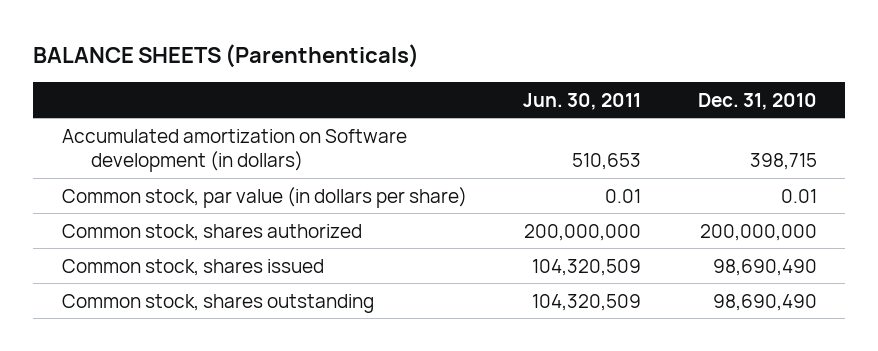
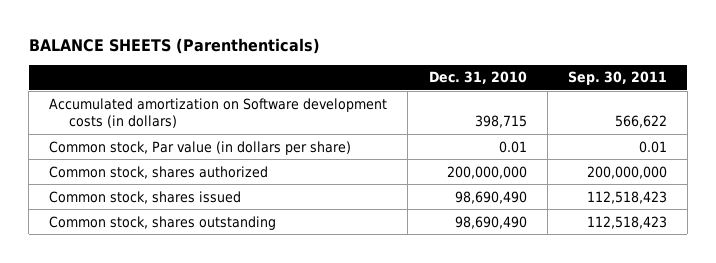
[523,92,642,110] Jun. 30, 2011 -> none
none -> [567,71,667,86] Sep. 30, 2011
[61,128,407,172] Accumulated amortization on Software development (in dollars) -> [49,97,388,129] Accumulated amortization on Software development costs (in dollars)
[61,186,467,208] Common stock, par value (in dollars per share) -> [49,140,352,155] Common stock, Par value (in dollars per share)

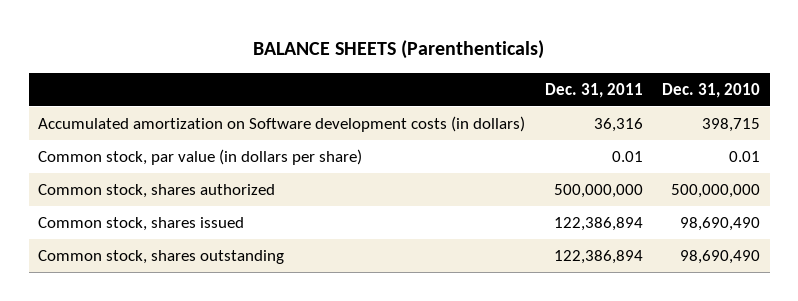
[567,71,667,86] Sep. 30, 2011 -> none
none -> [544,82,643,98] Dec. 31, 2011
[49,140,352,155] Common stock, Par value (in dollars per share) -> [38,149,363,166] Common stock, par value (in dollars per share)
[446,165,527,179] 200,000,000 -> [671,184,761,199] 500,000,000

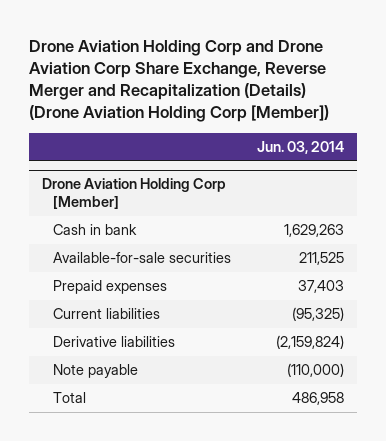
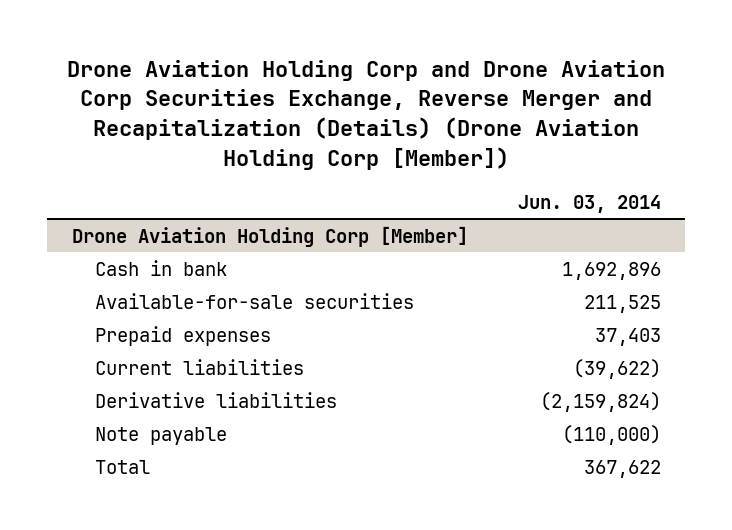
[29,39,330,123] Drone Aviation Holding Corp and Drone Aviation Corp Share Exchange, Reverse Merger and Recapitalization (Details) (Drone Aviation Holding Corp [Member]) -> [67,59,666,170] Drone Aviation Holding Corp and Drone Aviation Corp Securities Exchange, Reverse Merger and Recapitalization (Details) (Drone Aviation Holding Corp [Member])
[283,224,344,238] 1,629,263 -> [561,261,661,280] 1,692,896
[291,307,344,322] (95,325) -> [572,358,661,379] (39,622)
[291,392,344,406] 486,958 -> [583,459,661,478] 367,622

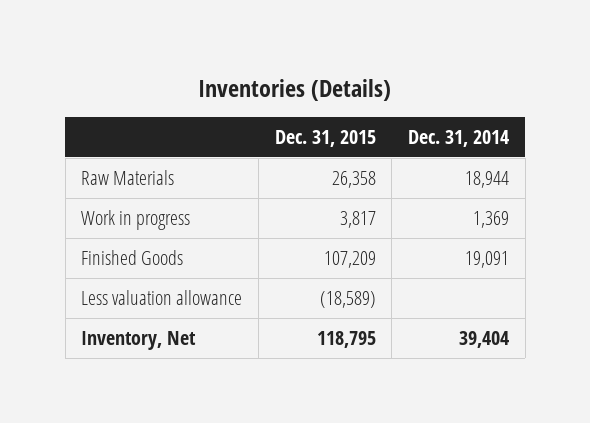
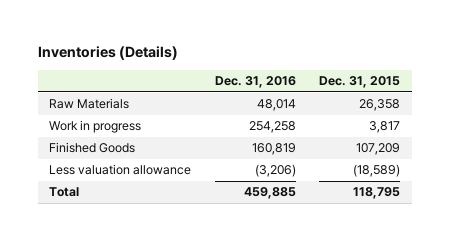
[408,129,510,147] Dec. 31, 2014 -> none
none -> [214,76,296,89] Dec. 31, 2016
[81,331,197,351] Inventory, Net -> [49,187,80,198] Total

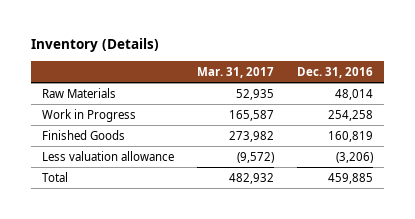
[37,46,178,61] Inventories (Details) -> [31,38,160,53] Inventory (Details)
[319,76,401,89] Dec. 31, 2015 -> none
none -> [197,66,275,78] Mar. 31, 2017
[49,120,142,134] Work in progress -> [42,108,137,122] Work in Progress

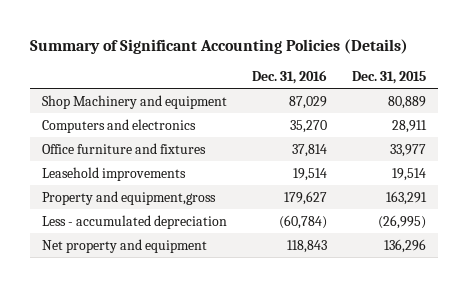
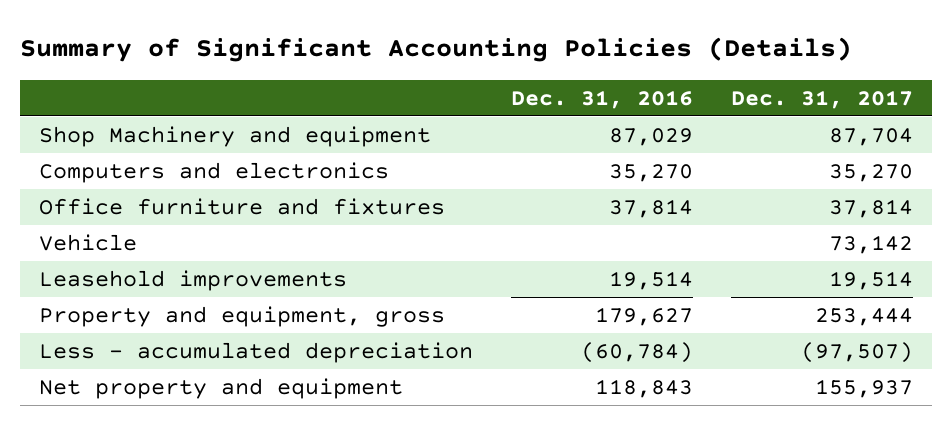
[351,70,426,84] Dec. 31, 2015 -> none
none -> [731,89,914,109] Dec. 31, 2017
none -> [39,233,138,251] Vehicle
[42,190,217,205] Property and equipment,gross -> [39,305,446,327] Property and equipment, gross

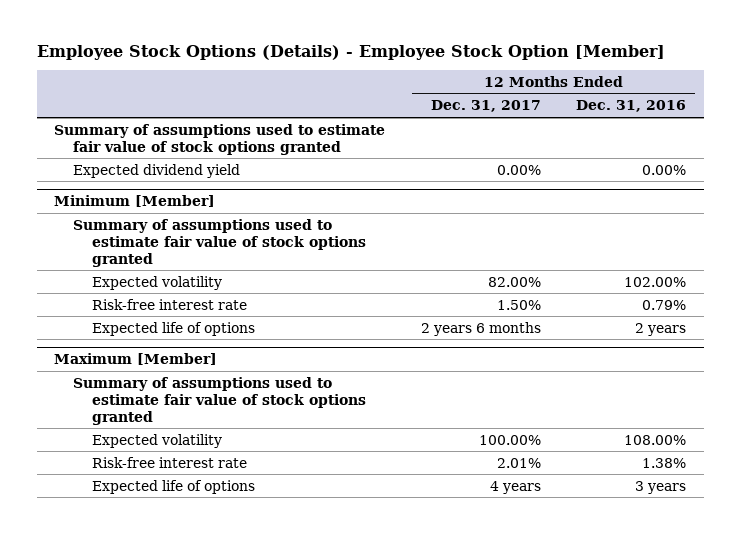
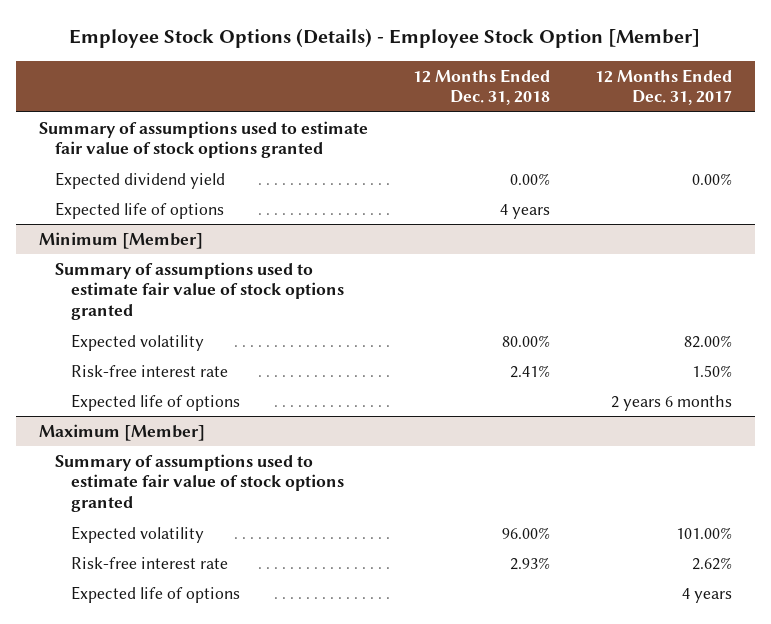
[576,100,687,113] Dec. 31, 2016 -> none
none -> [412,68,550,106] 12 Months Ended Dec. 31, 2018
none -> [54,201,224,219] Expected life of options
[478,434,541,445] 100.00% -> [676,526,733,539] 101.00%
[496,457,541,468] 2.01% -> [692,556,733,570] 2.62%

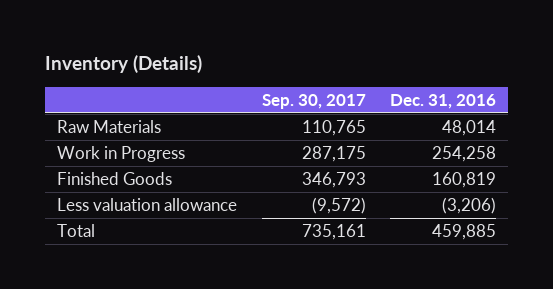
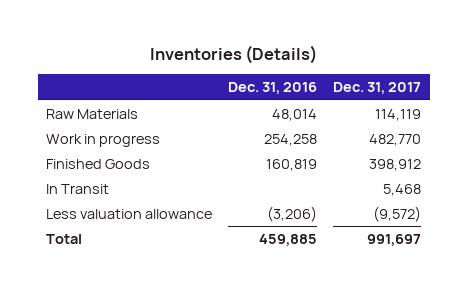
[45,55,203,74] Inventory (Details) -> [149,45,317,65] Inventories (Details)
[261,93,366,109] Sep. 30, 2017 -> none
none -> [333,82,422,95] Dec. 31, 2017
[57,145,186,162] Work in Progress -> [45,133,160,147] Work in progress
none -> [45,183,109,194] In Transit

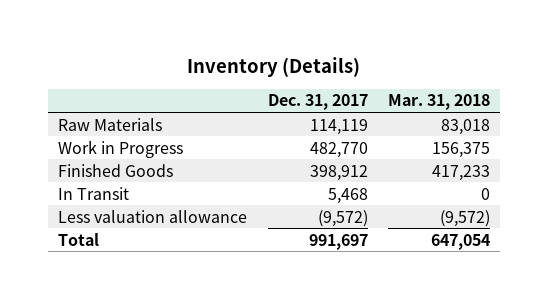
[149,45,317,65] Inventories (Details) -> [187,56,361,77] Inventory (Details)
[228,82,318,95] Dec. 31, 2016 -> none
none -> [387,94,490,111] Mar. 31, 2018
[45,133,160,147] Work in progress -> [58,139,184,158] Work in Progress

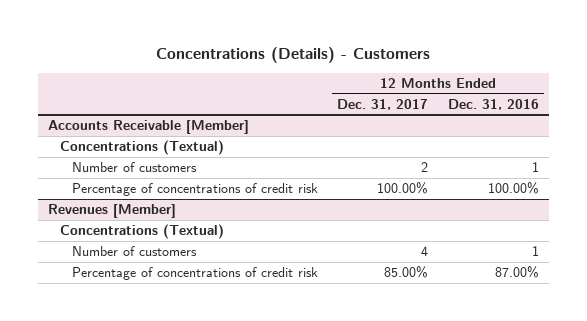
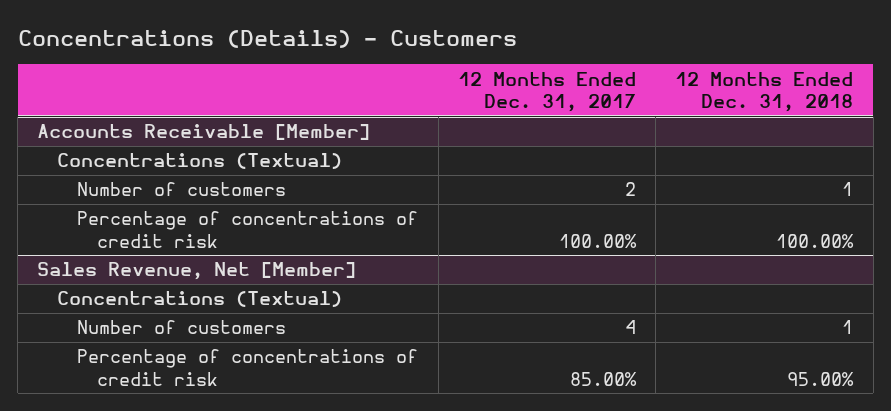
[448,98,540,110] Dec. 31, 2016 -> none
none -> [675,71,854,112] 12 Months Ended Dec. 31, 2018
[47,204,176,219] Revenues [Member] -> [37,262,357,281] Sales Revenue, Net [Member]

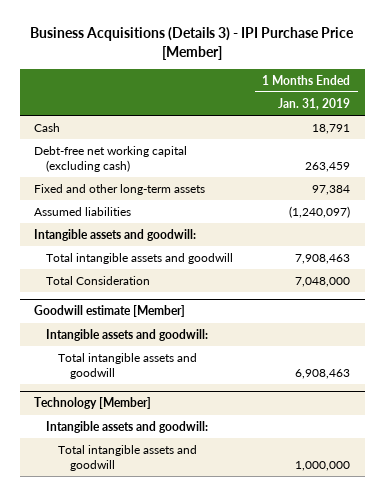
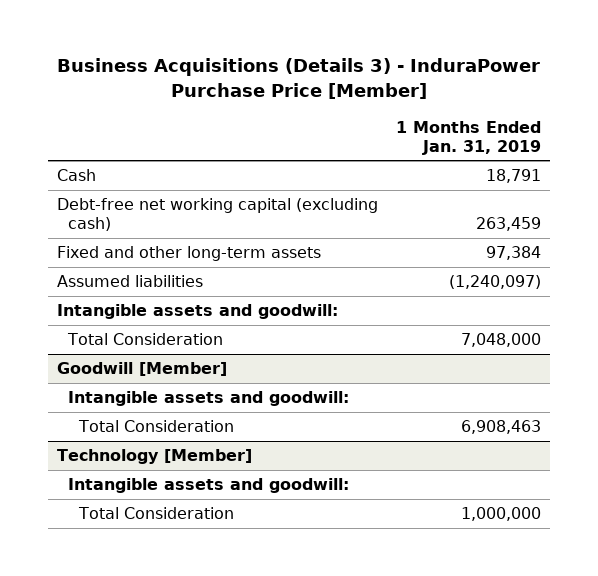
[30,27,355,60] Business Acquisitions (Details 3) - IPI Purchase Price [Member] -> [57,58,541,99] Business Acquisitions (Details 3) - InduraPower Purchase Price [Member]
[46,252,234,264] Total intangible assets and goodwill -> none
[34,305,186,318] Goodwill estimate [Member] -> [57,362,228,377] Goodwill [Member]
[57,352,197,379] Total intangible assets and goodwill -> [78,420,235,433] Total Consideration
[57,444,197,471] Total intangible assets and goodwill -> none
none -> [78,507,235,520] Total Consideration

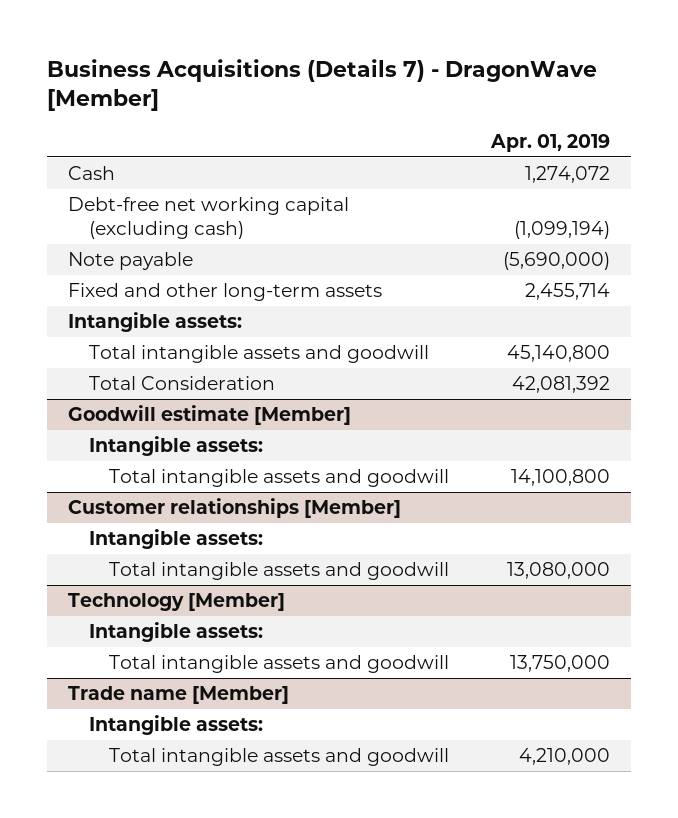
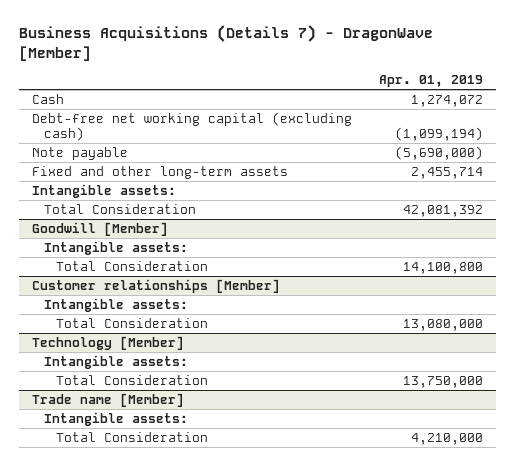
[88,345,429,364] Total intangible assets and goodwill -> none
[67,405,351,426] Goodwill estimate [Member] -> [32,221,169,236] Goodwill [Member]
[109,469,450,488] Total intangible assets and goodwill -> [55,260,208,271] Total Consideration
[109,562,450,581] Total intangible assets and goodwill -> [55,317,208,328] Total Consideration
[109,655,450,674] Total intangible assets and goodwill -> [55,374,208,385] Total Consideration
[109,748,450,767] Total intangible assets and goodwill -> [55,431,208,442] Total Consideration

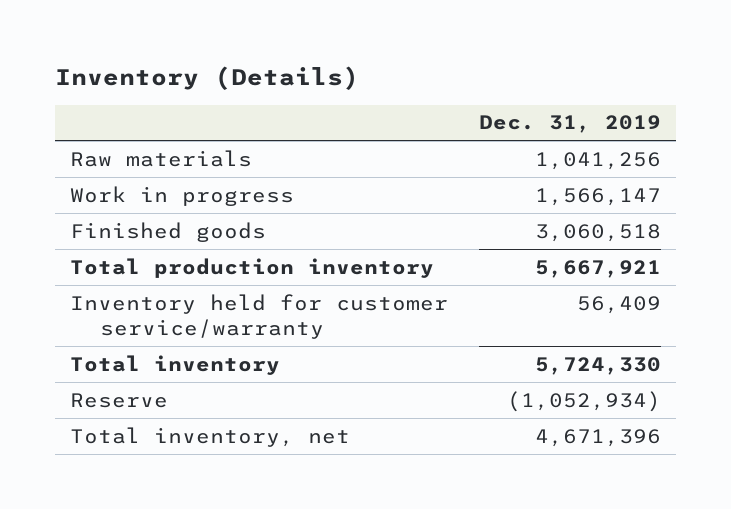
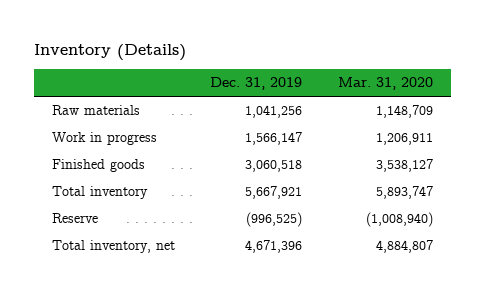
none -> [338,77,434,91] Mar. 31, 2020
[70,293,449,339] Inventory held for customer service/warranty -> none
[70,354,281,375] Total inventory -> none
[70,257,435,278] Total production inventory -> [51,186,148,200] Total inventory
[507,390,662,412] (1,052,934) -> [246,212,303,228] (996,525)

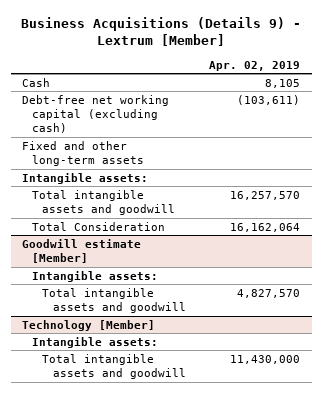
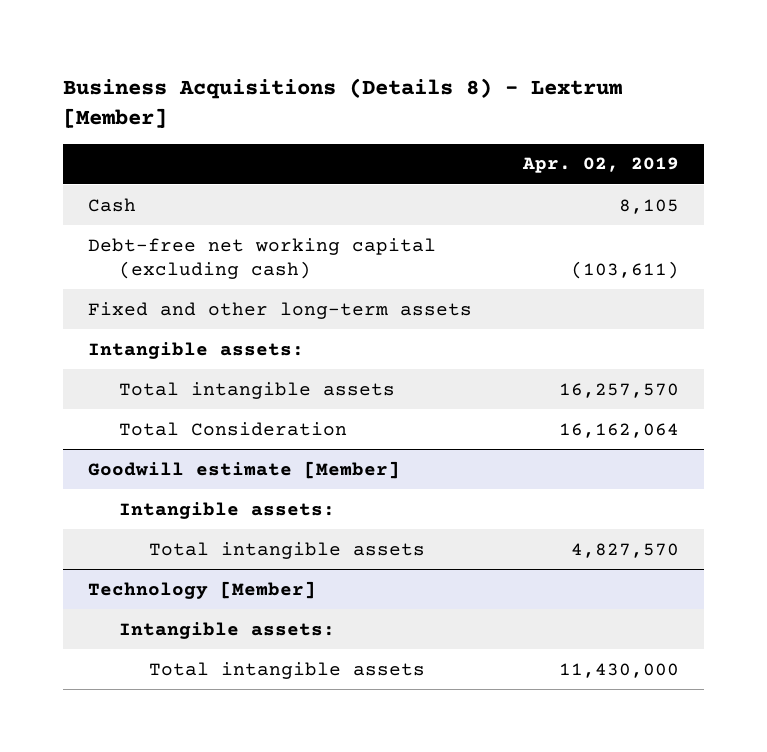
[21,16,302,46] Business Acquisitions (Details 9) - Lextrum [Member] -> [63,77,623,129] Business Acquisitions (Details 8) - Lextrum [Member]
[32,189,176,215] Total intangible assets and goodwill -> [118,381,395,399] Total intangible assets
[42,287,186,313] Total intangible assets and goodwill -> [149,541,426,559] Total intangible assets
[42,353,186,379] Total intangible assets and goodwill -> [149,661,426,679] Total intangible assets

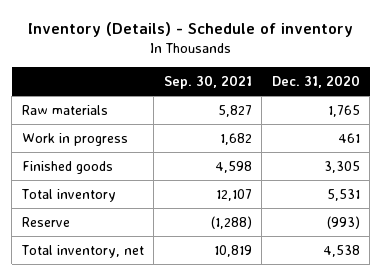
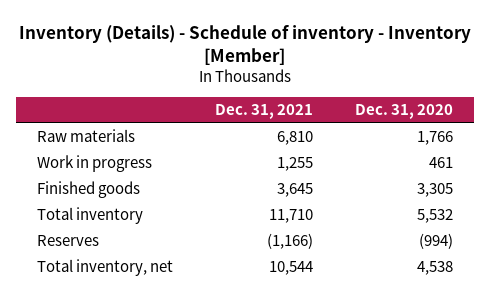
[27,21,353,37] Inventory (Details) - Schedule of inventory -> [18,24,471,65] Inventory (Details) - Schedule of inventory - Inventory [Member]
[163,74,252,89] Sep. 30, 2021 -> none
none -> [214,104,313,120] Dec. 31, 2021
[327,104,360,117] 1,765 -> [417,131,454,146] 1,766
[21,216,70,227] Reserve -> none
[326,188,360,201] 5,531 -> [417,209,454,224] 5,532
none -> [36,235,99,247] Reserves

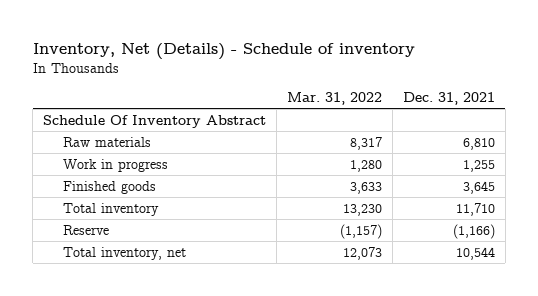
[18,24,471,65] Inventory (Details) - Schedule of inventory - Inventory [Member] -> [32,43,415,61] Inventory, Net (Details) - Schedule of inventory
[355,104,454,120] Dec. 31, 2020 -> none
none -> [286,91,382,105] Mar. 31, 2022
none -> [43,114,267,128] Schedule Of Inventory Abstract
[36,235,99,247] Reserves -> [62,224,109,235] Reserve

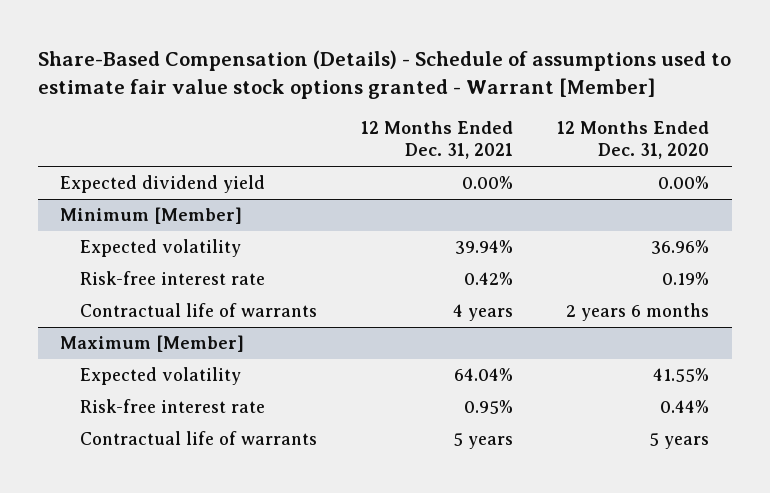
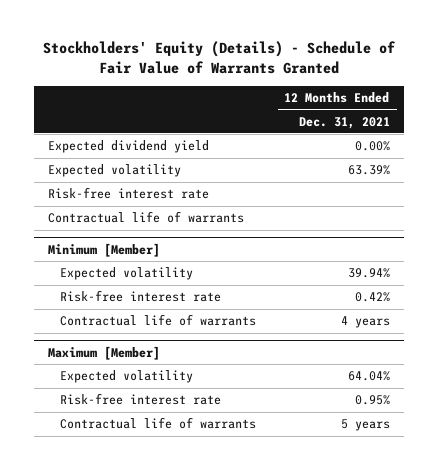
[38,50,732,99] Share-Based Compensation (Details) - Schedule of assumptions used to estimate fair value stock options granted - Warrant [Member] -> [42,41,396,74] Stockholders' Equity (Details) - Schedule of Fair Value of Warrants Granted
[557,121,710,160] 12 Months Ended Dec. 31, 2020 -> none
none -> [48,164,182,178] Expected volatility
none -> [48,187,210,200] Risk-free interest rate
none -> [48,211,245,224] Contractual life of warrants

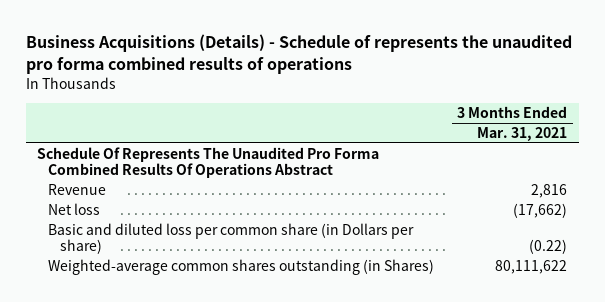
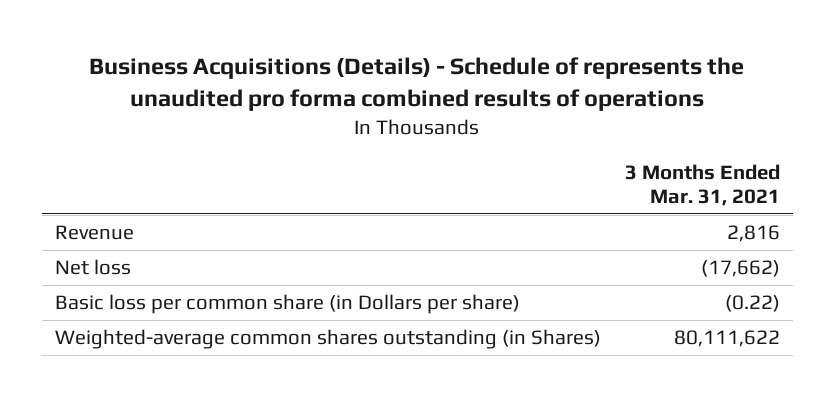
[37,147,380,179] Schedule Of Represents The Unaudited Pro Forma Combined Results Of Operations Abstract -> none
[48,223,415,255] Basic and diluted loss per common share (in Dollars per share) -> [54,294,520,315] Basic loss per common share (in Dollars per share)

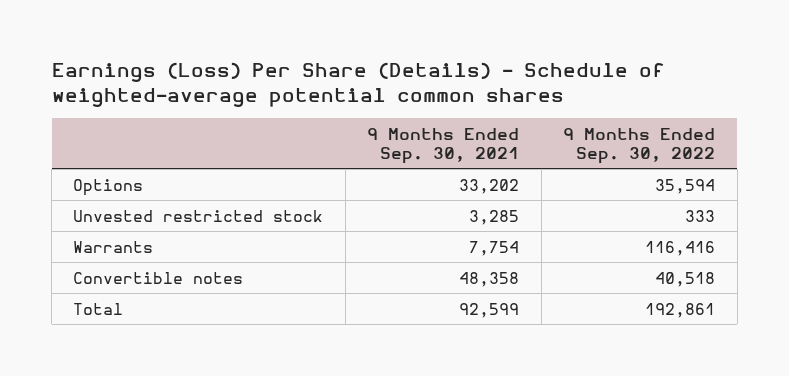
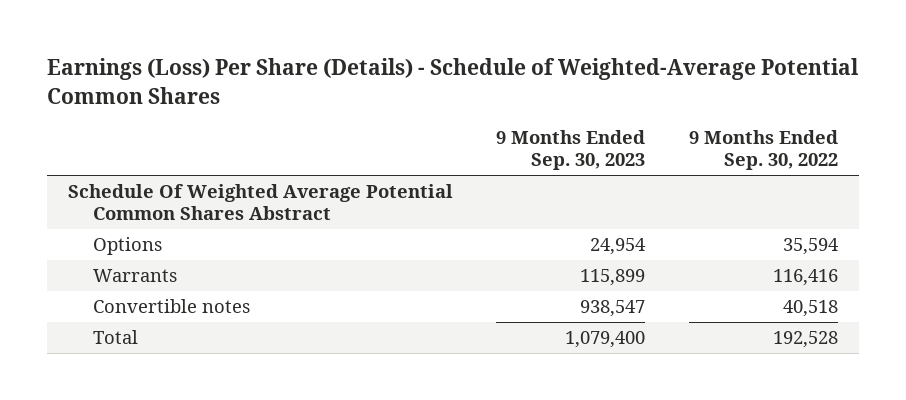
[51,61,665,107] Earnings (Loss) Per Share (Details) - Schedule of weighted-average potential common shares -> [46,58,859,104] Earnings (Loss) Per Share (Details) - Schedule of Weighted-Average Potential Common Shares
[367,128,520,164] 9 Months Ended Sep. 30, 2021 -> none
none -> [496,130,646,171] 9 Months Ended Sep. 30, 2023
none -> [68,184,454,221] Schedule Of Weighted Average Potential Common Shares Abstract
[73,209,324,222] Unvested restricted stock -> none
[645,302,716,318] 192,861 -> [772,331,838,349] 192,528

